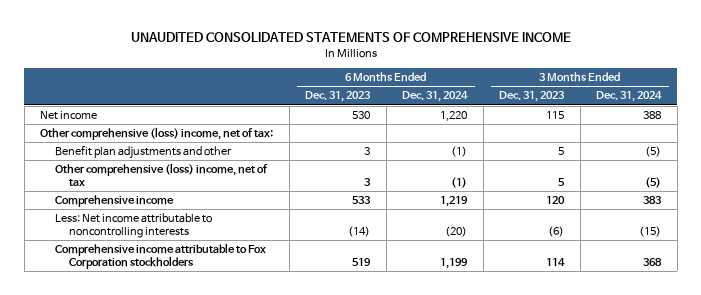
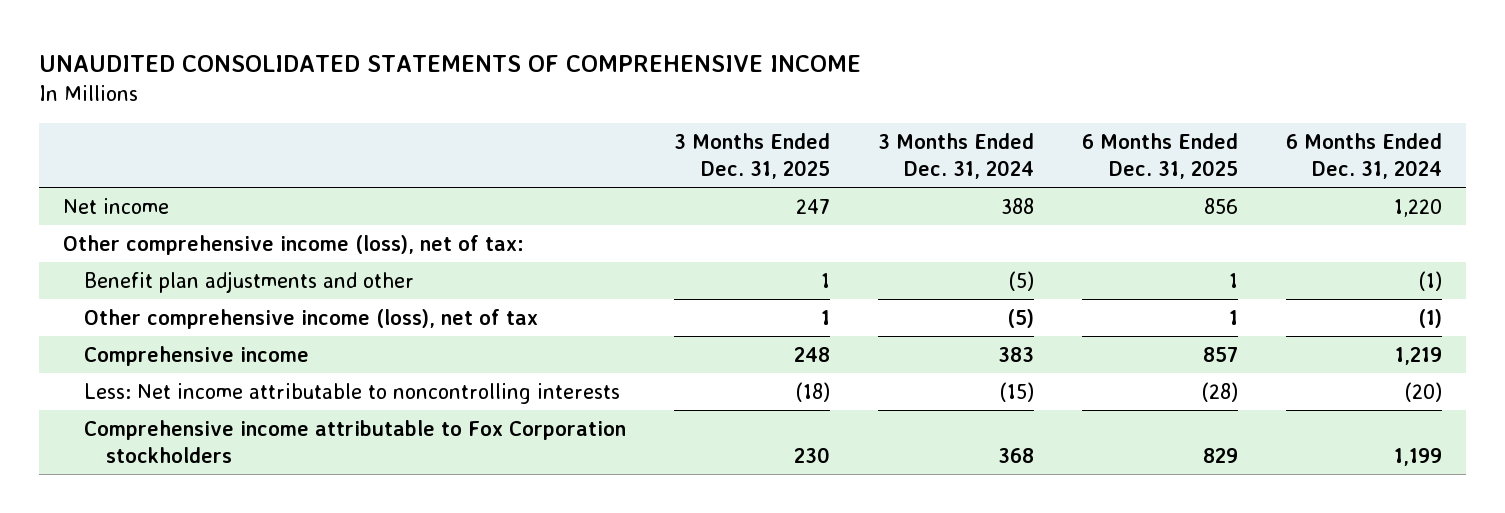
[305,91,372,103] Dec. 31, 2023 -> none
[499,91,566,103] Dec. 31, 2023 -> none
none -> [674,132,831,180] 3 Months Ended Dec. 31, 2025
none -> [1082,132,1239,180] 6 Months Ended Dec. 31, 2025
[40,127,274,141] Other comprehensive (loss) income, net of tax: -> [62,234,524,255] Other comprehensive income (loss), net of tax:
[54,163,268,188] Other comprehensive (loss) income, net of tax -> [84,308,539,329] Other comprehensive income (loss), net of tax

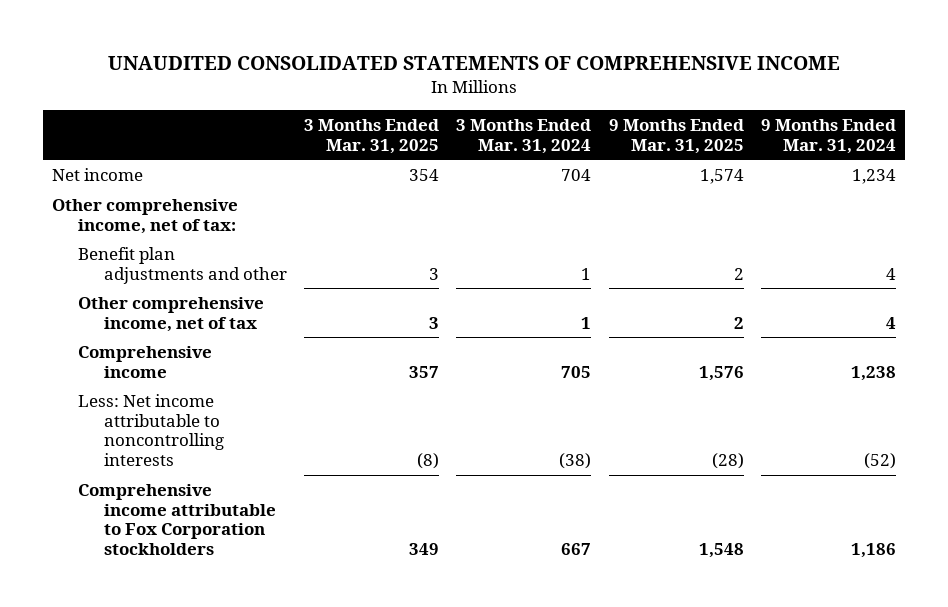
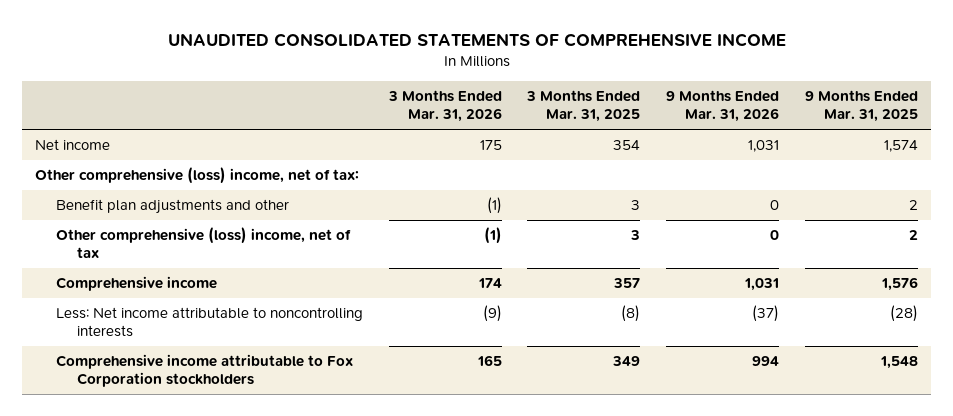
[456,118,592,154] 3 Months Ended Mar. 31, 2024 -> none
[760,118,896,154] 9 Months Ended Mar. 31, 2024 -> none
none -> [387,90,502,123] 3 Months Ended Mar. 31, 2026
none -> [666,90,780,123] 9 Months Ended Mar. 31, 2026
[51,198,238,234] Other comprehensive income, net of tax: -> [35,167,360,185] Other comprehensive (loss) income, net of tax:
[77,296,264,332] Other comprehensive income, net of tax -> [55,227,351,259] Other comprehensive (loss) income, net of tax

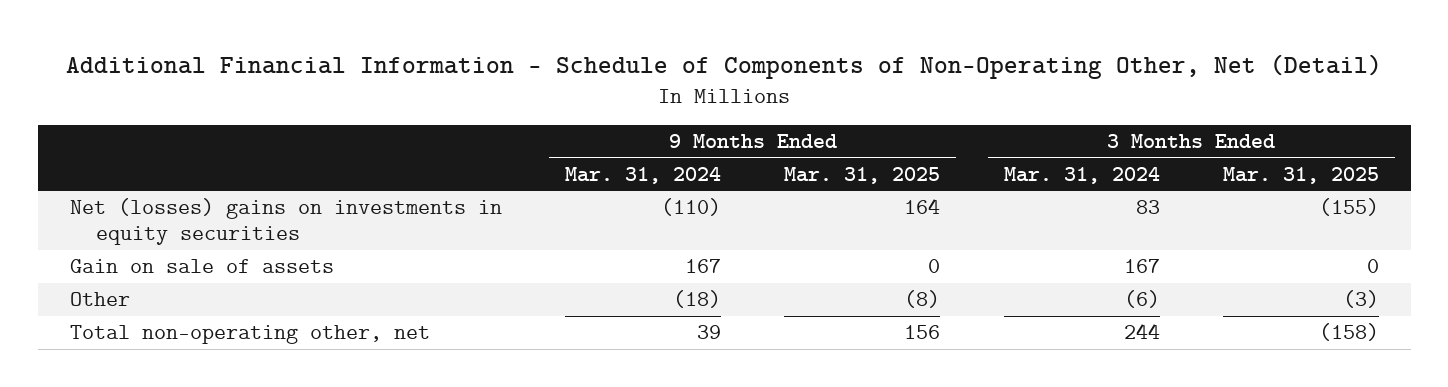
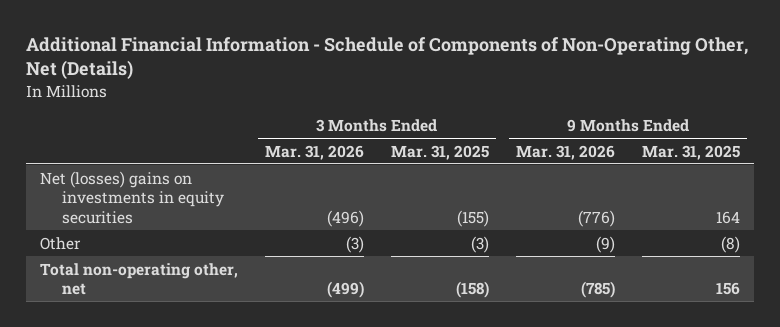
[66,53,1383,79] Additional Financial Information - Schedule of Components of Non-Operating Other, Net (Detail) -> [26,36,749,80] Additional Financial Information - Schedule of Components of Non-Operating Other, Net (Details)
[564,166,721,184] Mar. 31, 2024 -> none
[1003,166,1160,184] Mar. 31, 2024 -> none
none -> [265,144,365,160] Mar. 31, 2026
none -> [516,144,616,160] Mar. 31, 2026
[69,259,334,274] Gain on sale of assets -> none

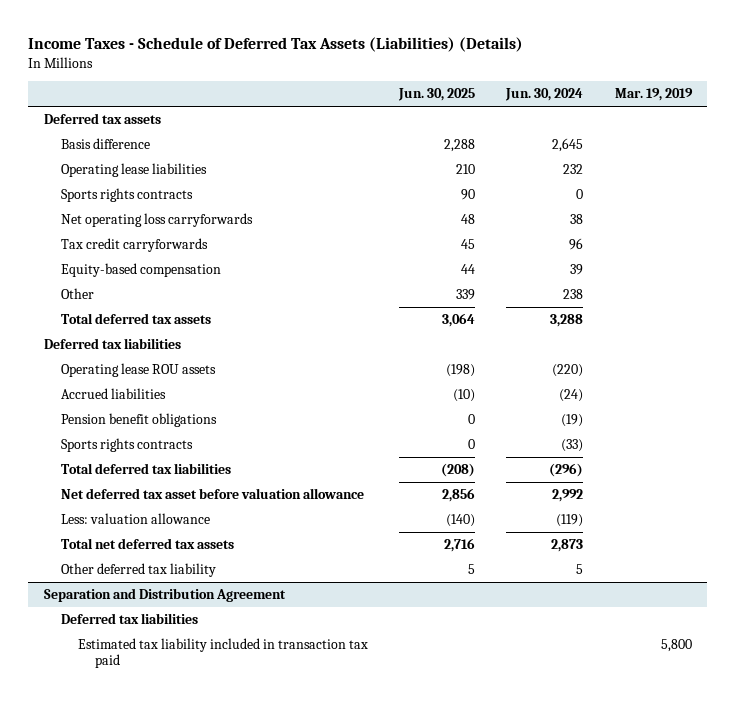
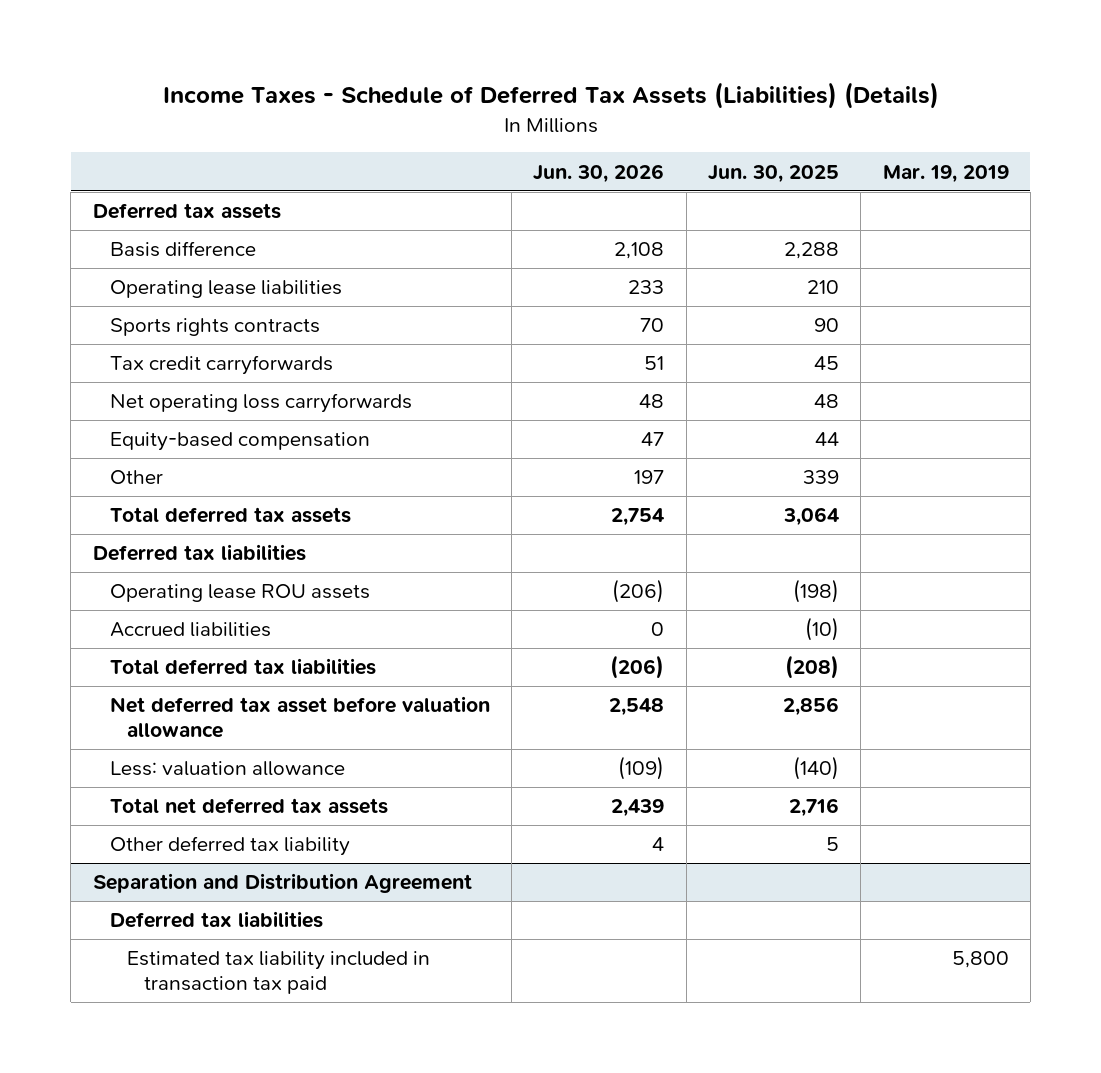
[505,88,584,102] Jun. 30, 2024 -> none
none -> [533,163,665,183] Jun. 30, 2026
[60,213,253,228] Net operating loss carryforwards -> [109,393,412,414] Net operating loss carryforwards
[60,413,217,428] Pension benefit obligations -> none
[60,438,193,453] Sports rights contracts -> none

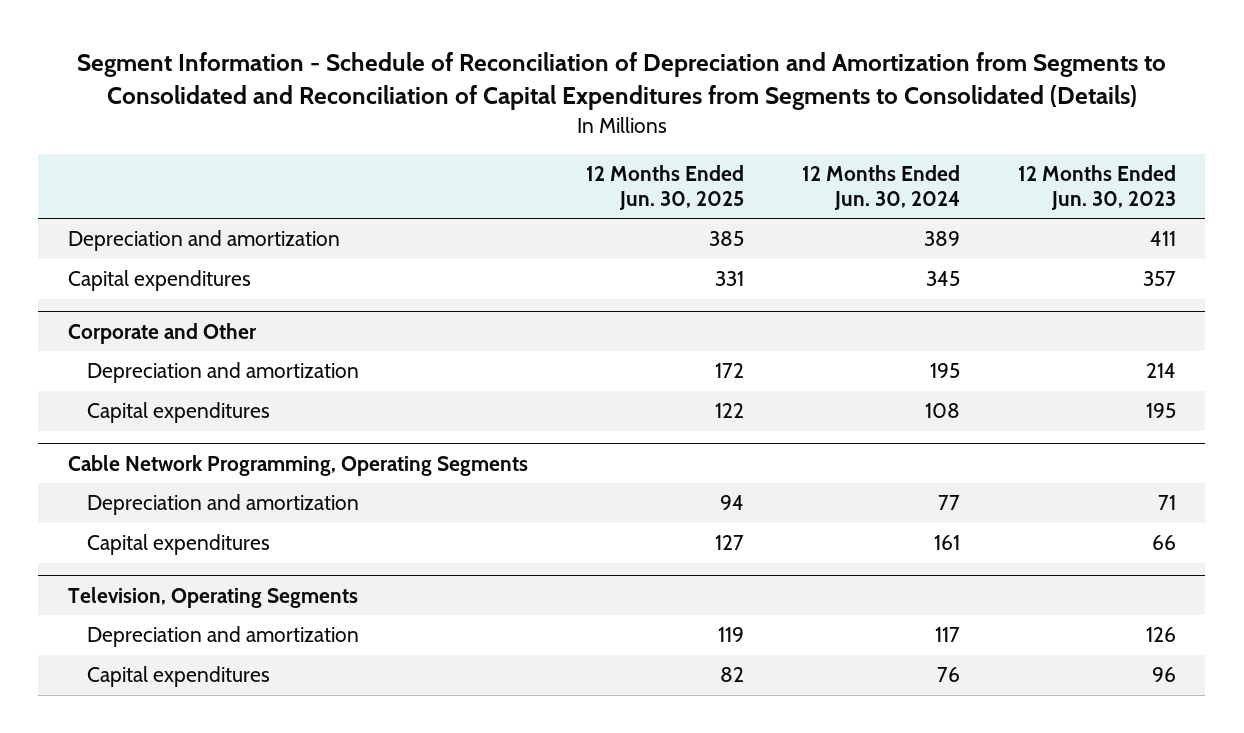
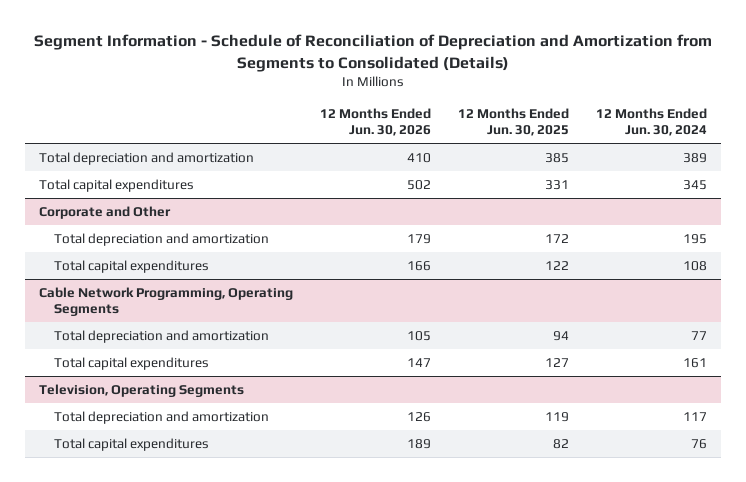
[76,52,1166,111] Segment Information - Schedule of Reconciliation of Depreciation and Amortization from Segments to Consolidated and Reconciliation of Capital Expenditures from Segments to Consolidated (Details) -> [33,34,712,72] Segment Information - Schedule of Reconciliation of Depreciation and Amortization from Segments to Consolidated (Details)
[1018,164,1177,211] 12 Months Ended Jun. 30, 2023 -> none
none -> [319,107,431,137] 12 Months Ended Jun. 30, 2026
[67,230,340,252] Depreciation and amortization -> [38,151,254,165] Total depreciation and amortization
[67,270,251,292] Capital expenditures -> [38,178,194,192] Total capital expenditures
[87,362,360,384] Depreciation and amortization -> [53,232,269,246] Total depreciation and amortization
[87,402,271,424] Capital expenditures -> [53,259,209,273] Total capital expenditures
[87,494,360,516] Depreciation and amortization -> [53,329,269,343] Total depreciation and amortization
[87,534,271,556] Capital expenditures -> [53,356,209,370] Total capital expenditures
[87,626,360,648] Depreciation and amortization -> [53,410,269,424] Total depreciation and amortization
[87,666,271,688] Capital expenditures -> [53,437,209,451] Total capital expenditures

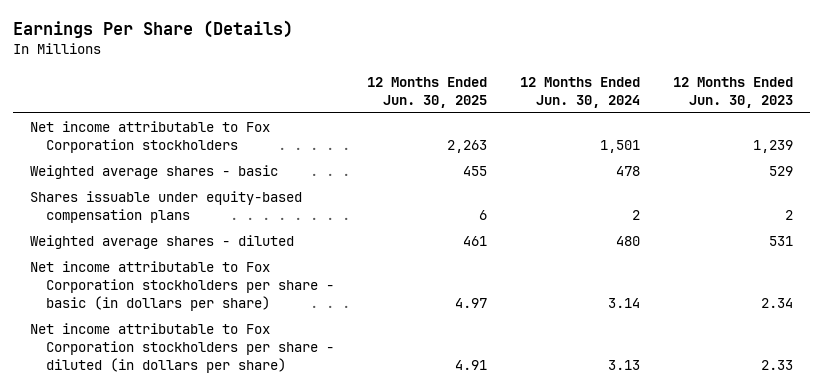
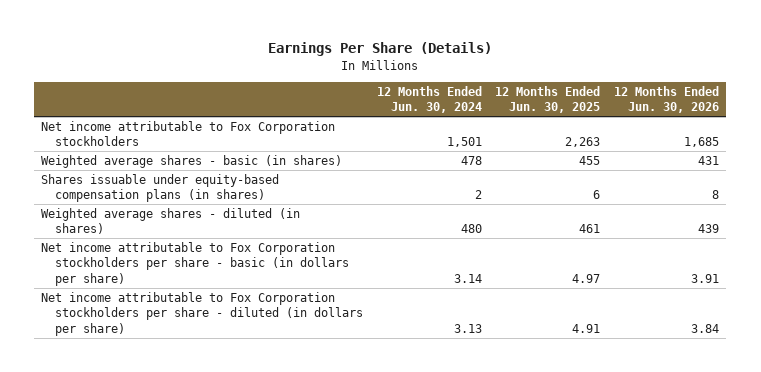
[673,76,794,108] 12 Months Ended Jun. 30, 2023 -> none
none -> [614,85,720,114] 12 Months Ended Jun. 30, 2026
[29,165,278,180] Weighted average shares - basic -> [41,154,343,168] Weighted average shares - basic (in shares)
[29,191,302,224] Shares issuable under equity-based compensation plans -> [41,173,280,203] Shares issuable under equity-based compensation plans (in shares)
[29,235,294,250] Weighted average shares - diluted -> [41,207,301,235] Weighted average shares - diluted (in shares)

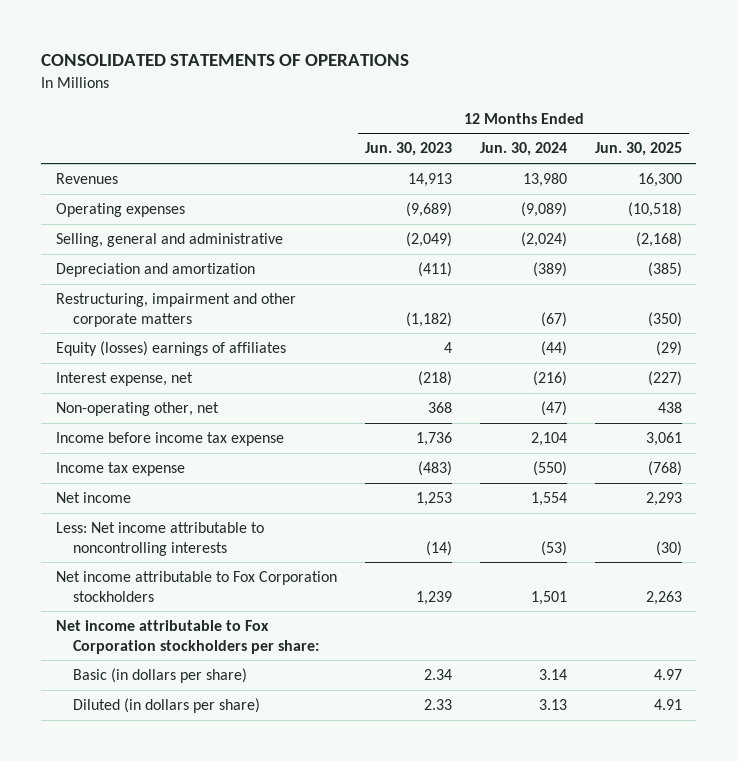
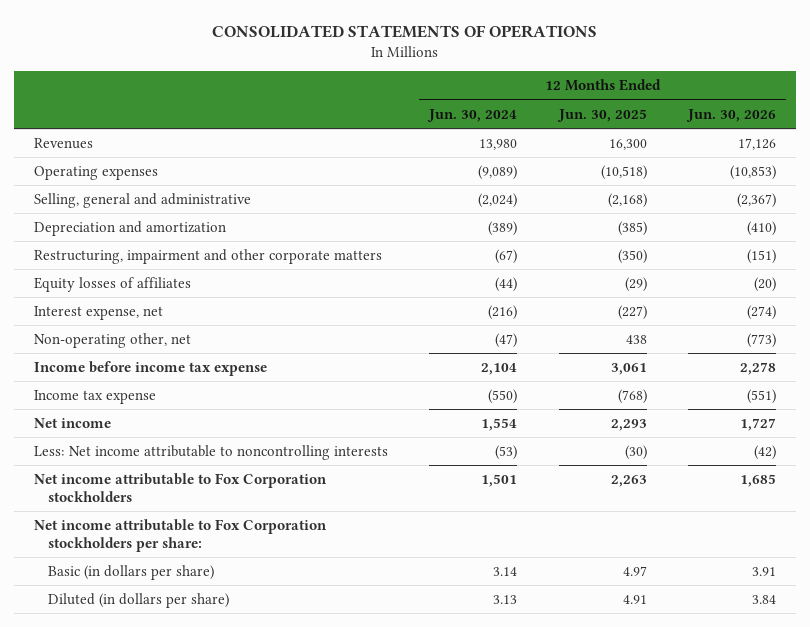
[364,142,452,157] Jun. 30, 2023 -> none
none -> [685,108,776,122] Jun. 30, 2026
[55,341,286,357] Equity (losses) earnings of affiliates -> [34,277,192,293] Equity losses of affiliates

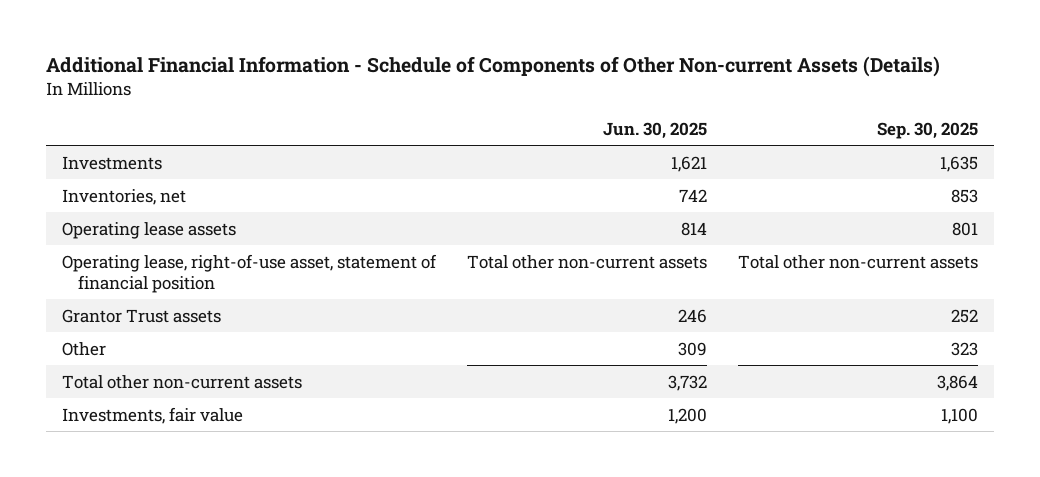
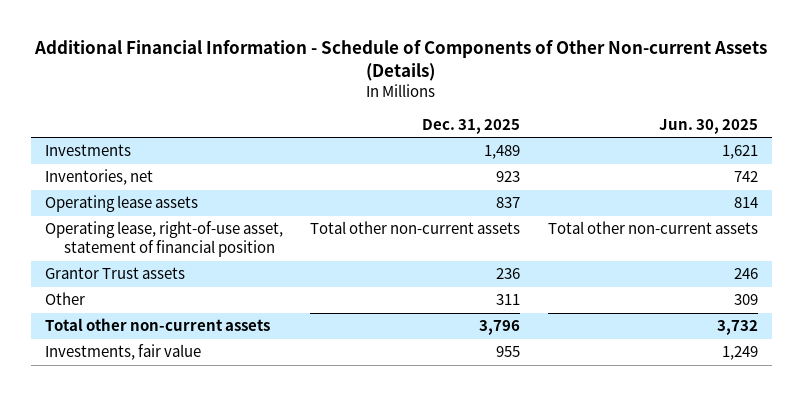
[877,121,979,139] Sep. 30, 2025 -> none
none -> [422,118,521,134] Dec. 31, 2025
[667,407,707,424] 1,200 -> [722,346,759,361] 1,249

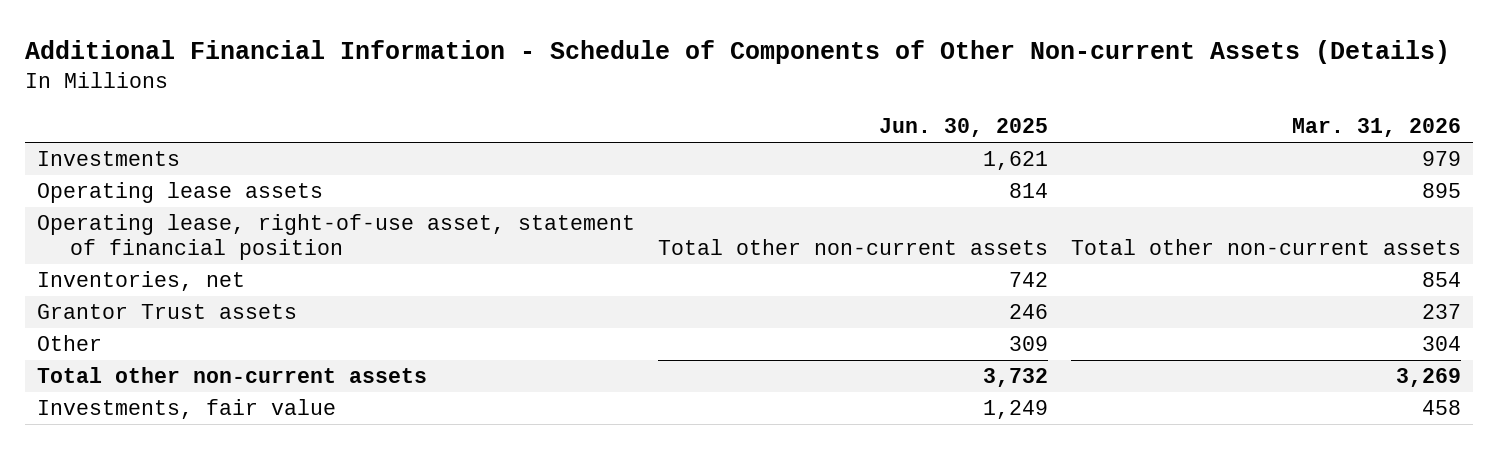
[422,118,521,134] Dec. 31, 2025 -> none
none -> [1292,118,1462,138] Mar. 31, 2026
[44,169,153,186] Inventories, net -> [36,271,245,292] Inventories, net

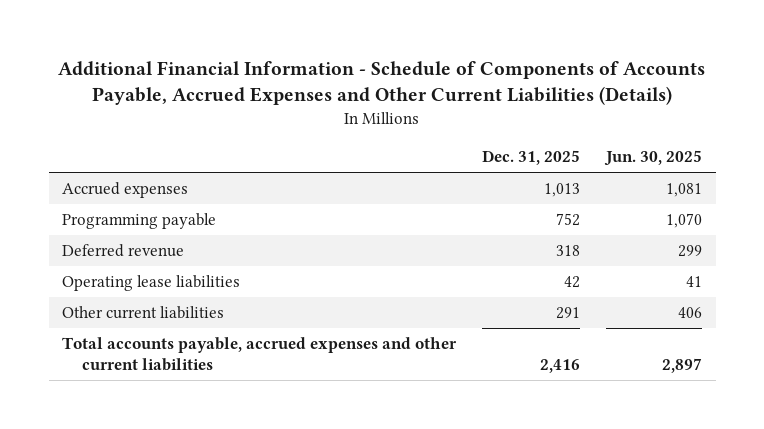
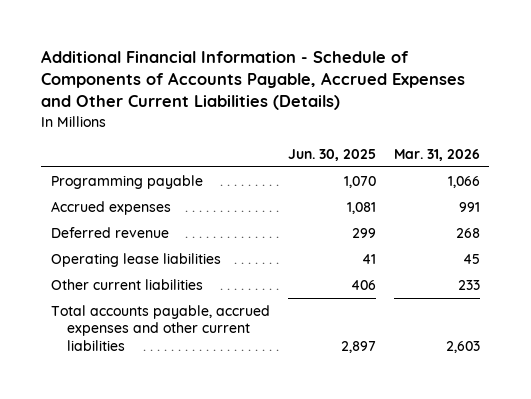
[482,149,581,165] Dec. 31, 2025 -> none
none -> [394,148,481,161] Mar. 31, 2026
[61,182,188,199] Accrued expenses -> [50,200,171,215] Accrued expenses

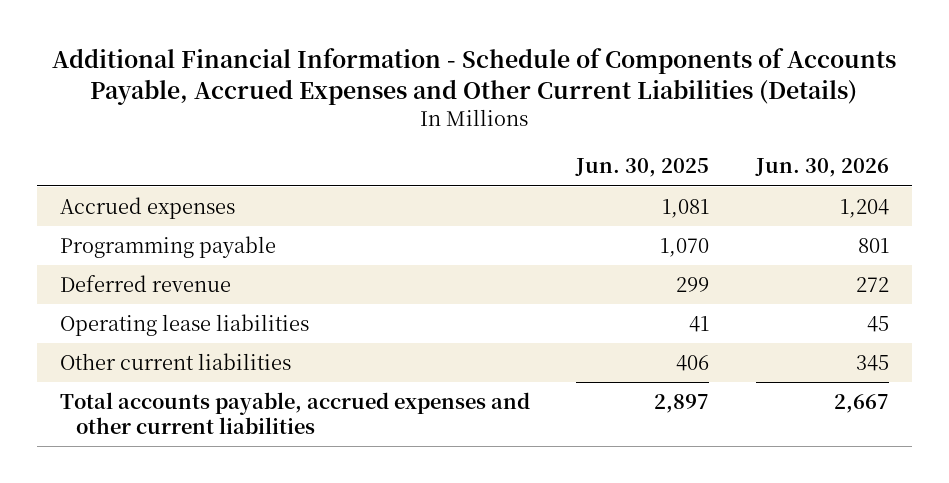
[394,148,481,161] Mar. 31, 2026 -> none
none -> [754,158,889,178] Jun. 30, 2026
[50,174,203,189] Programming payable -> [59,235,276,258] Programming payable

